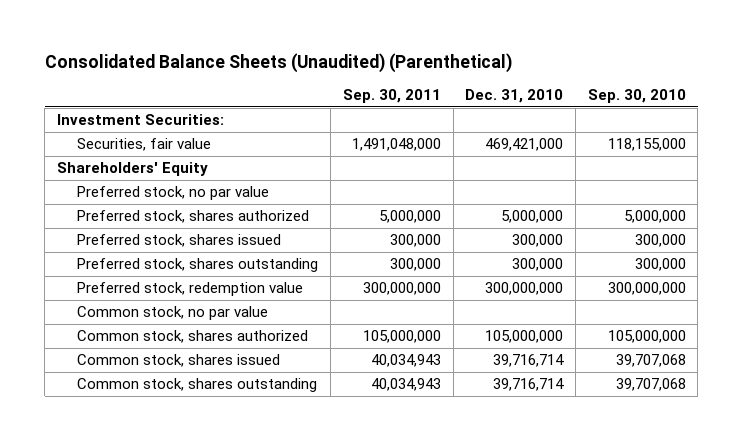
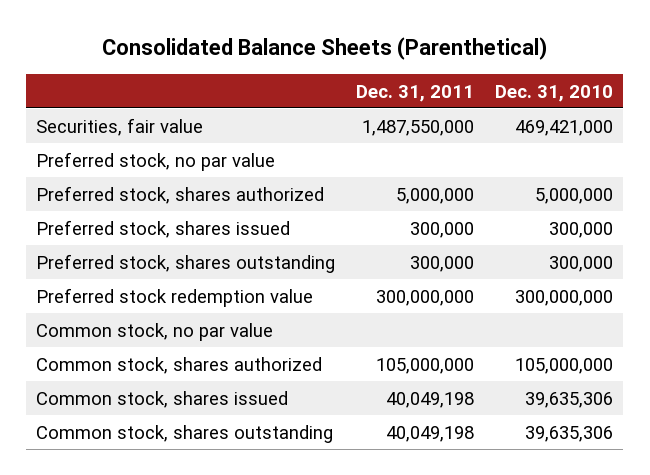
[44,52,512,73] Consolidated Balance Sheets (Unaudited) (Parenthetical) -> [101,37,547,61] Consolidated Balance Sheets (Parenthetical)
[342,89,441,104] Sep. 30, 2011 -> none
[587,89,686,104] Sep. 30, 2010 -> none
none -> [356,84,475,102] Dec. 31, 2011
[56,114,224,126] Investment Securities: -> none
[56,162,208,177] Shareholders' Equity -> none
[77,282,304,297] Preferred stock, redemption value -> [36,287,314,307] Preferred stock redemption value
[493,354,565,368] 39,716,714 -> [525,391,614,408] 39,635,306
[493,378,565,392] 39,716,714 -> [525,425,614,442] 39,635,306

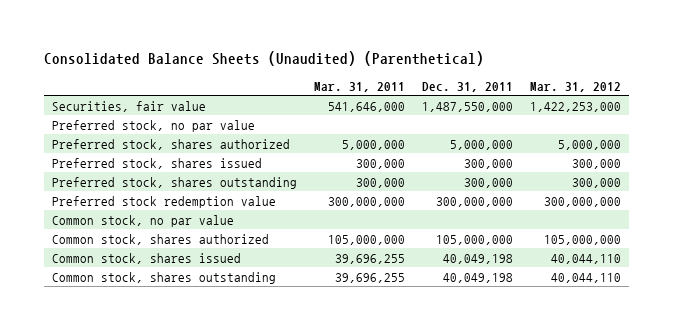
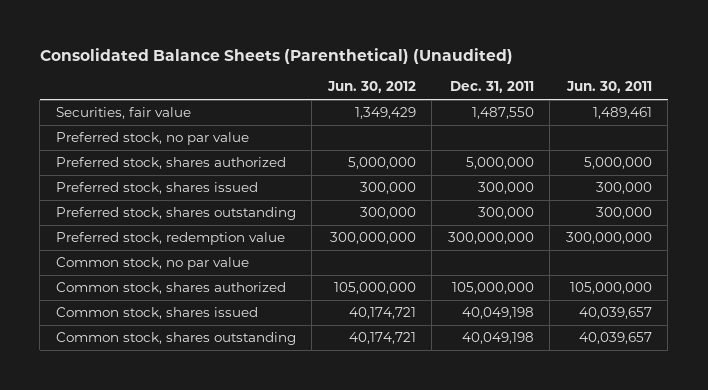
[43,51,484,67] Consolidated Balance Sheets (Unaudited) (Parenthetical) -> [39,47,513,64] Consolidated Balance Sheets (Parenthetical) (Unaudited)
[313,81,405,92] Mar. 31, 2011 -> none
[529,81,621,92] Mar. 31, 2012 -> none
none -> [326,81,416,94] Jun. 30, 2012
none -> [565,81,652,94] Jun. 30, 2011
[421,101,513,112] 1,487,550,000 -> [471,107,534,120] 1,487,550
[52,195,277,208] Preferred stock redemption value -> [55,232,285,246] Preferred stock, redemption value

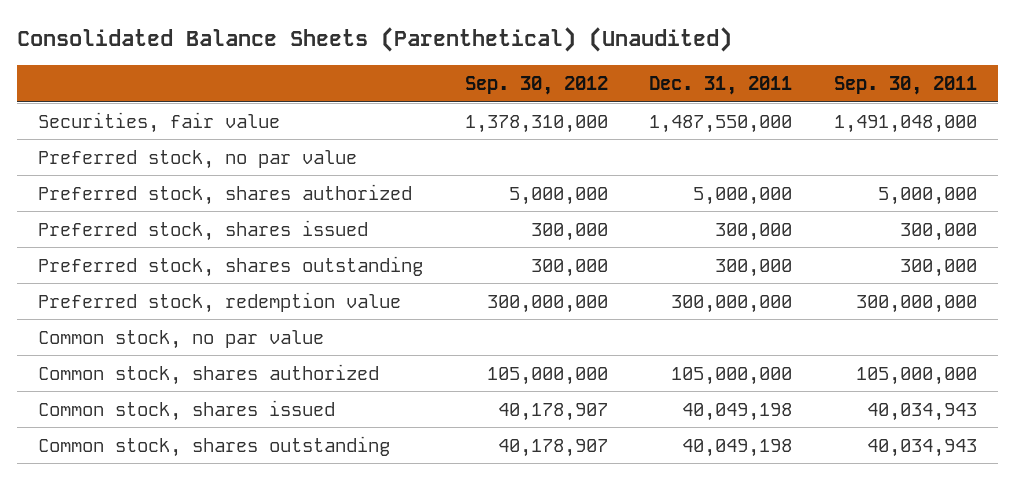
[326,81,416,94] Jun. 30, 2012 -> none
[565,81,652,94] Jun. 30, 2011 -> none
none -> [464,76,608,96] Sep. 30, 2012
none -> [834,76,978,96] Sep. 30, 2011
[471,107,534,120] 1,487,550 -> [649,114,793,133] 1,487,550,000

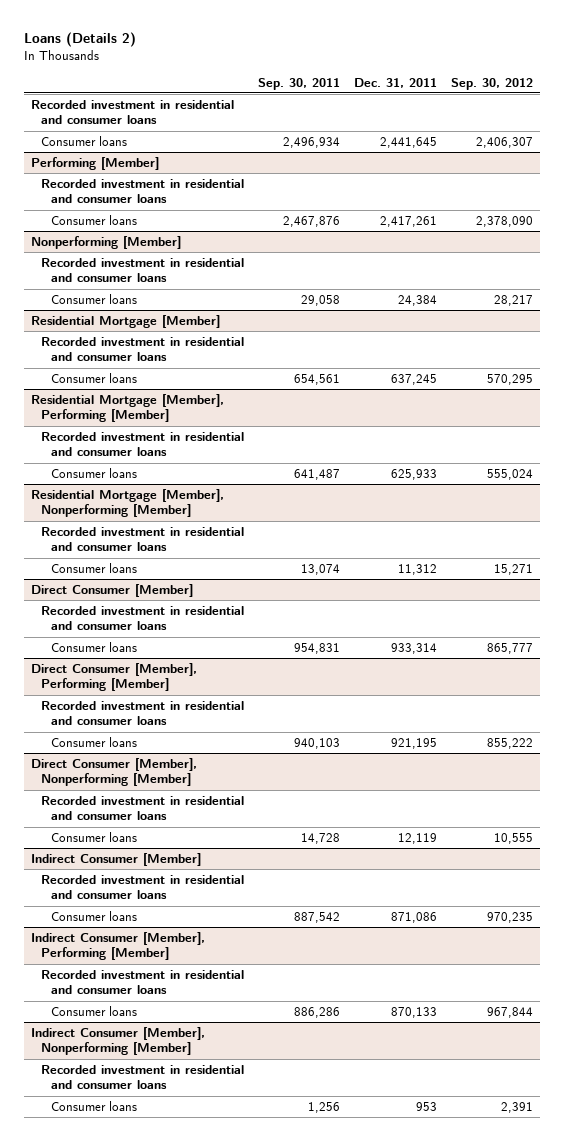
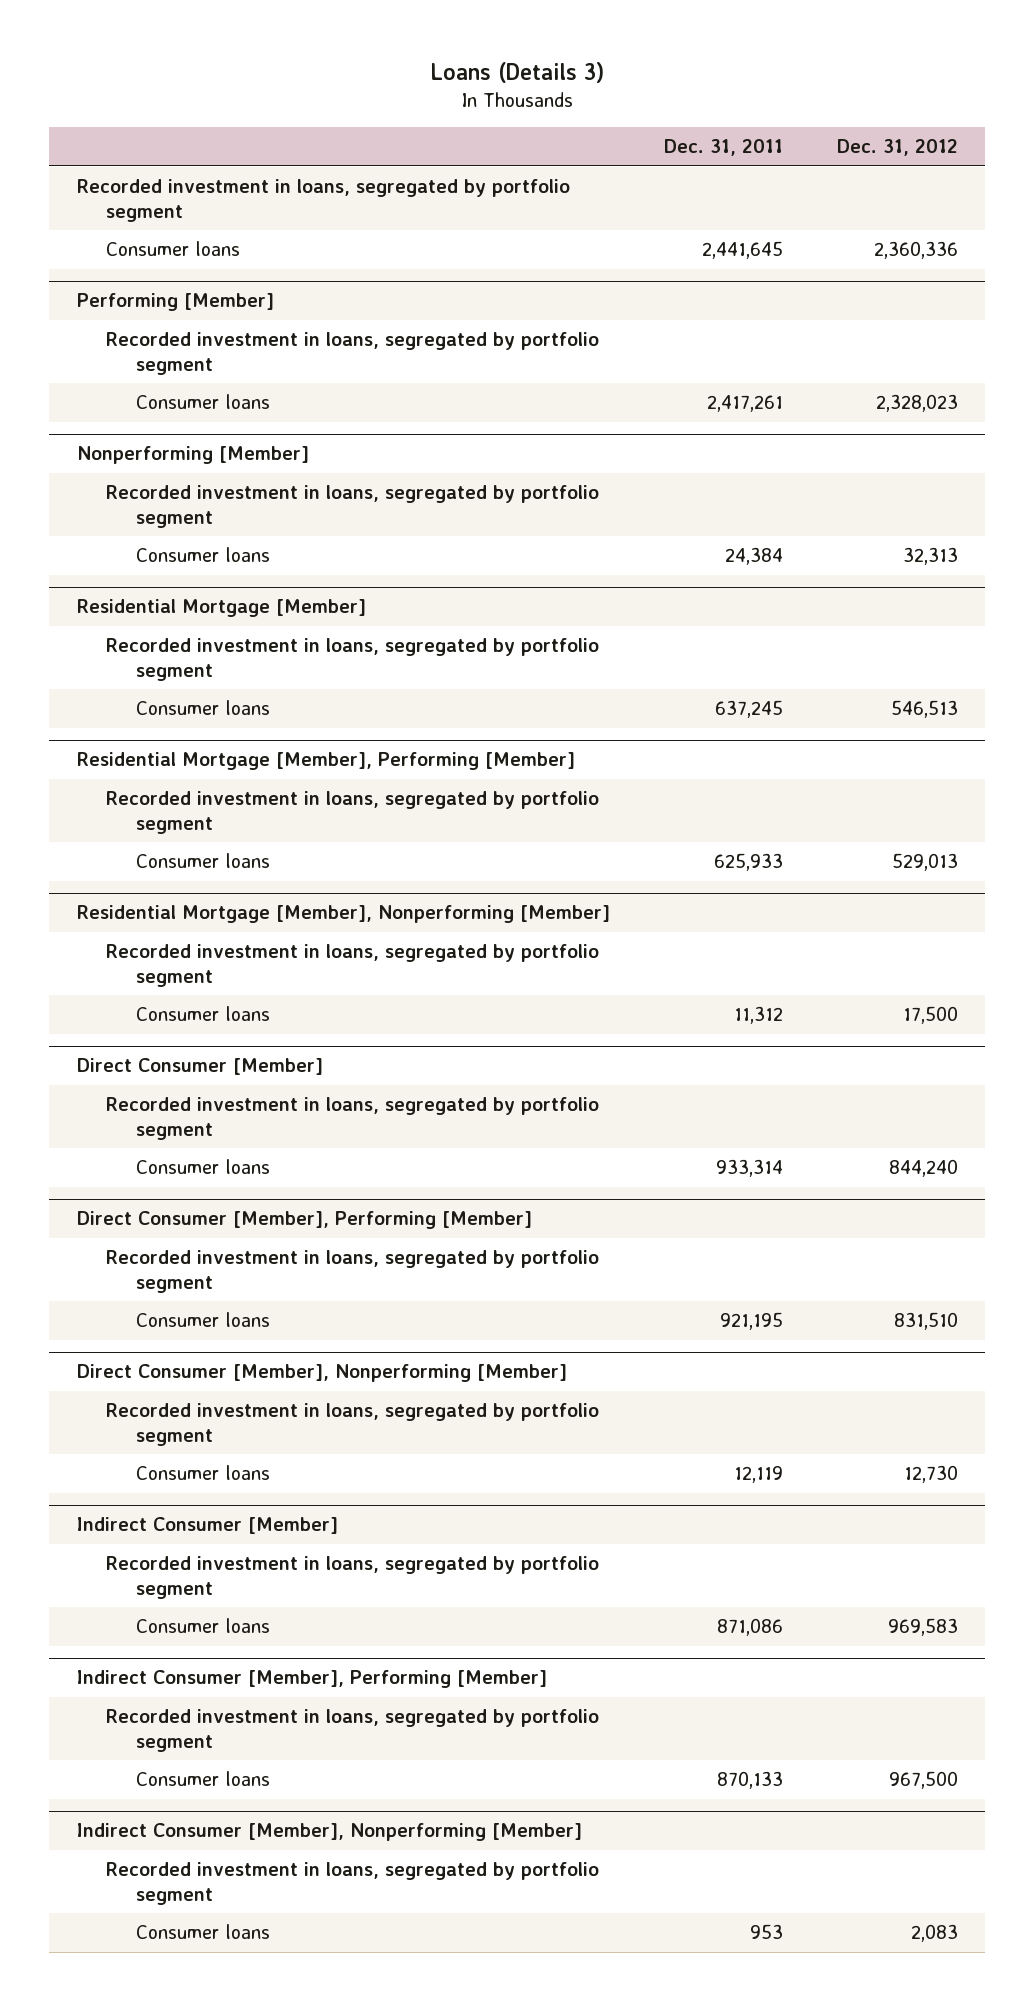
[23,32,136,48] Loans (Details 2) -> [430,62,605,84] Loans (Details 3)
[258,77,341,90] Sep. 30, 2011 -> none
[450,77,533,90] Sep. 30, 2012 -> none
none -> [836,139,958,157] Dec. 31, 2012
[30,99,234,125] Recorded investment in residential and consumer loans -> [76,179,570,222] Recorded investment in loans, segregated by portfolio segment
[41,178,245,204] Recorded investment in residential and consumer loans -> [106,332,600,375] Recorded investment in loans, segregated by portfolio segment
[41,257,245,283] Recorded investment in residential and consumer loans -> [106,485,600,528] Recorded investment in loans, segregated by portfolio segment
[41,336,245,362] Recorded investment in residential and consumer loans -> [106,638,600,681] Recorded investment in loans, segregated by portfolio segment
[41,431,245,457] Recorded investment in residential and consumer loans -> [106,791,600,834] Recorded investment in loans, segregated by portfolio segment
[41,526,245,552] Recorded investment in residential and consumer loans -> [106,944,600,987] Recorded investment in loans, segregated by portfolio segment
[41,605,245,631] Recorded investment in residential and consumer loans -> [106,1097,600,1140] Recorded investment in loans, segregated by portfolio segment
[41,700,245,726] Recorded investment in residential and consumer loans -> [106,1250,600,1293] Recorded investment in loans, segregated by portfolio segment
[41,795,245,821] Recorded investment in residential and consumer loans -> [106,1403,600,1446] Recorded investment in loans, segregated by portfolio segment
[41,874,245,900] Recorded investment in residential and consumer loans -> [106,1556,600,1599] Recorded investment in loans, segregated by portfolio segment
[41,969,245,995] Recorded investment in residential and consumer loans -> [106,1709,600,1752] Recorded investment in loans, segregated by portfolio segment
[41,1064,245,1090] Recorded investment in residential and consumer loans -> [106,1862,600,1905] Recorded investment in loans, segregated by portfolio segment

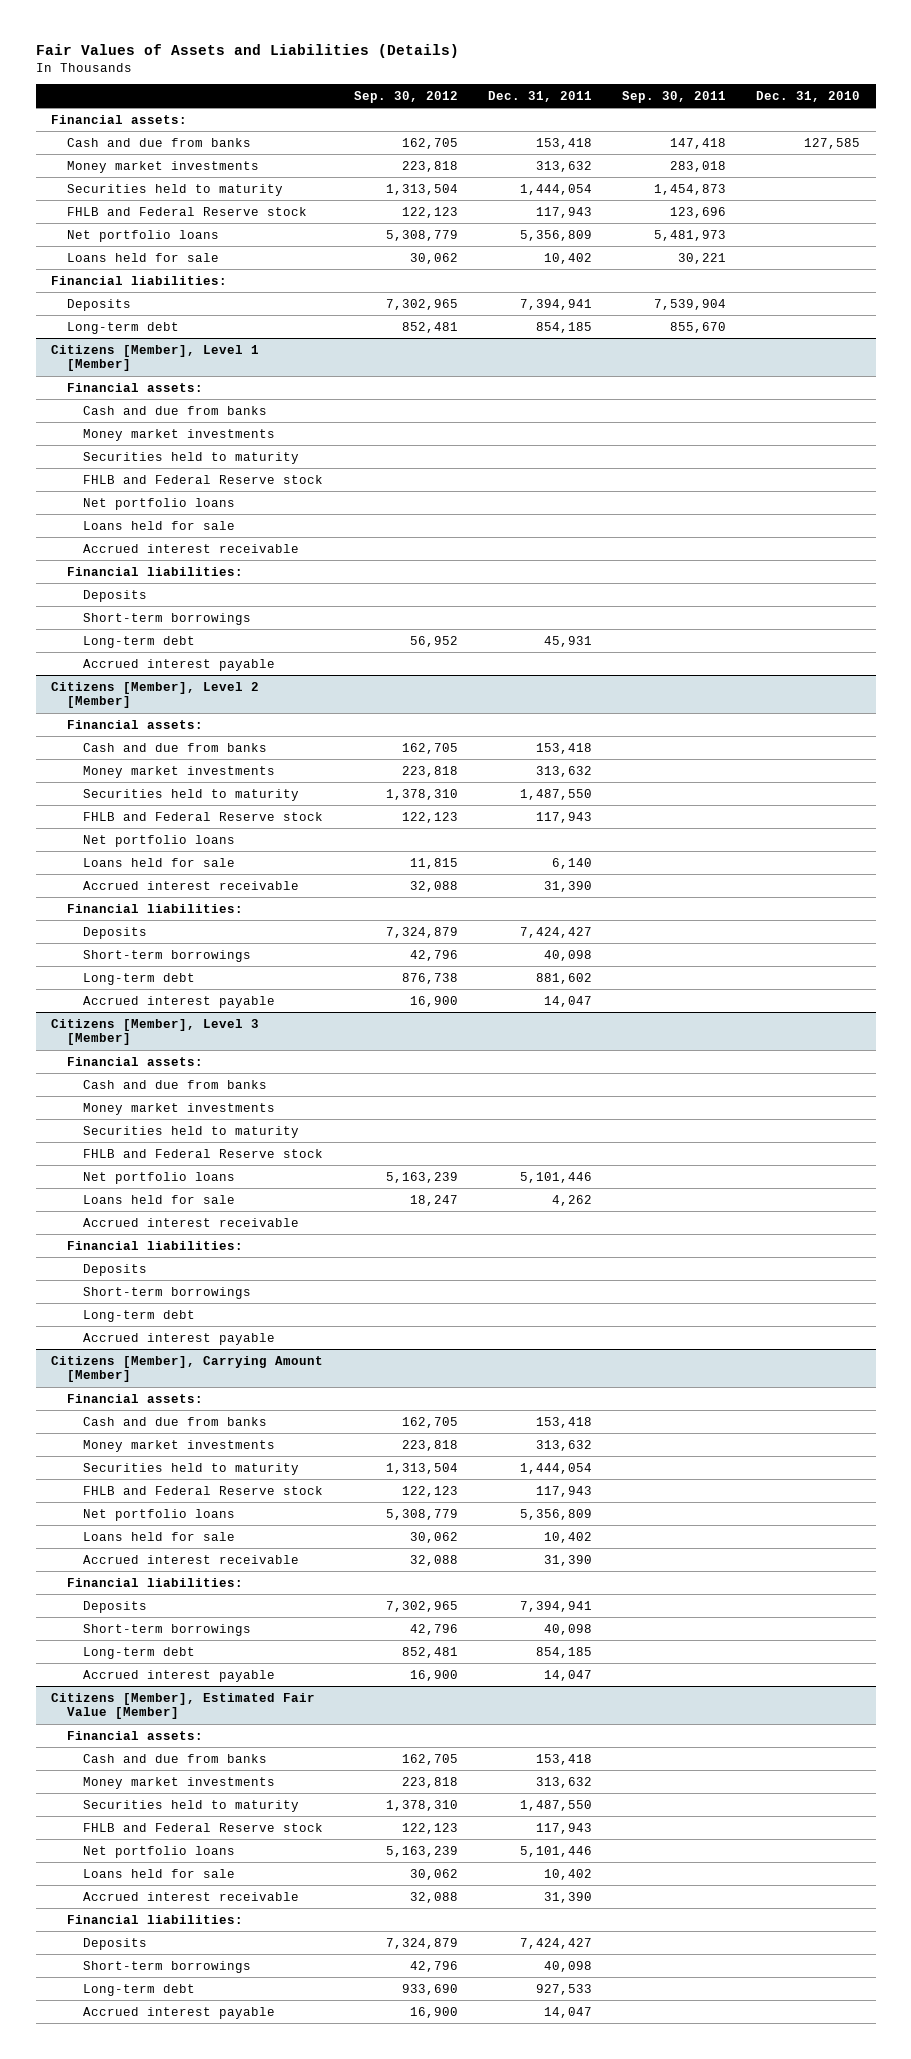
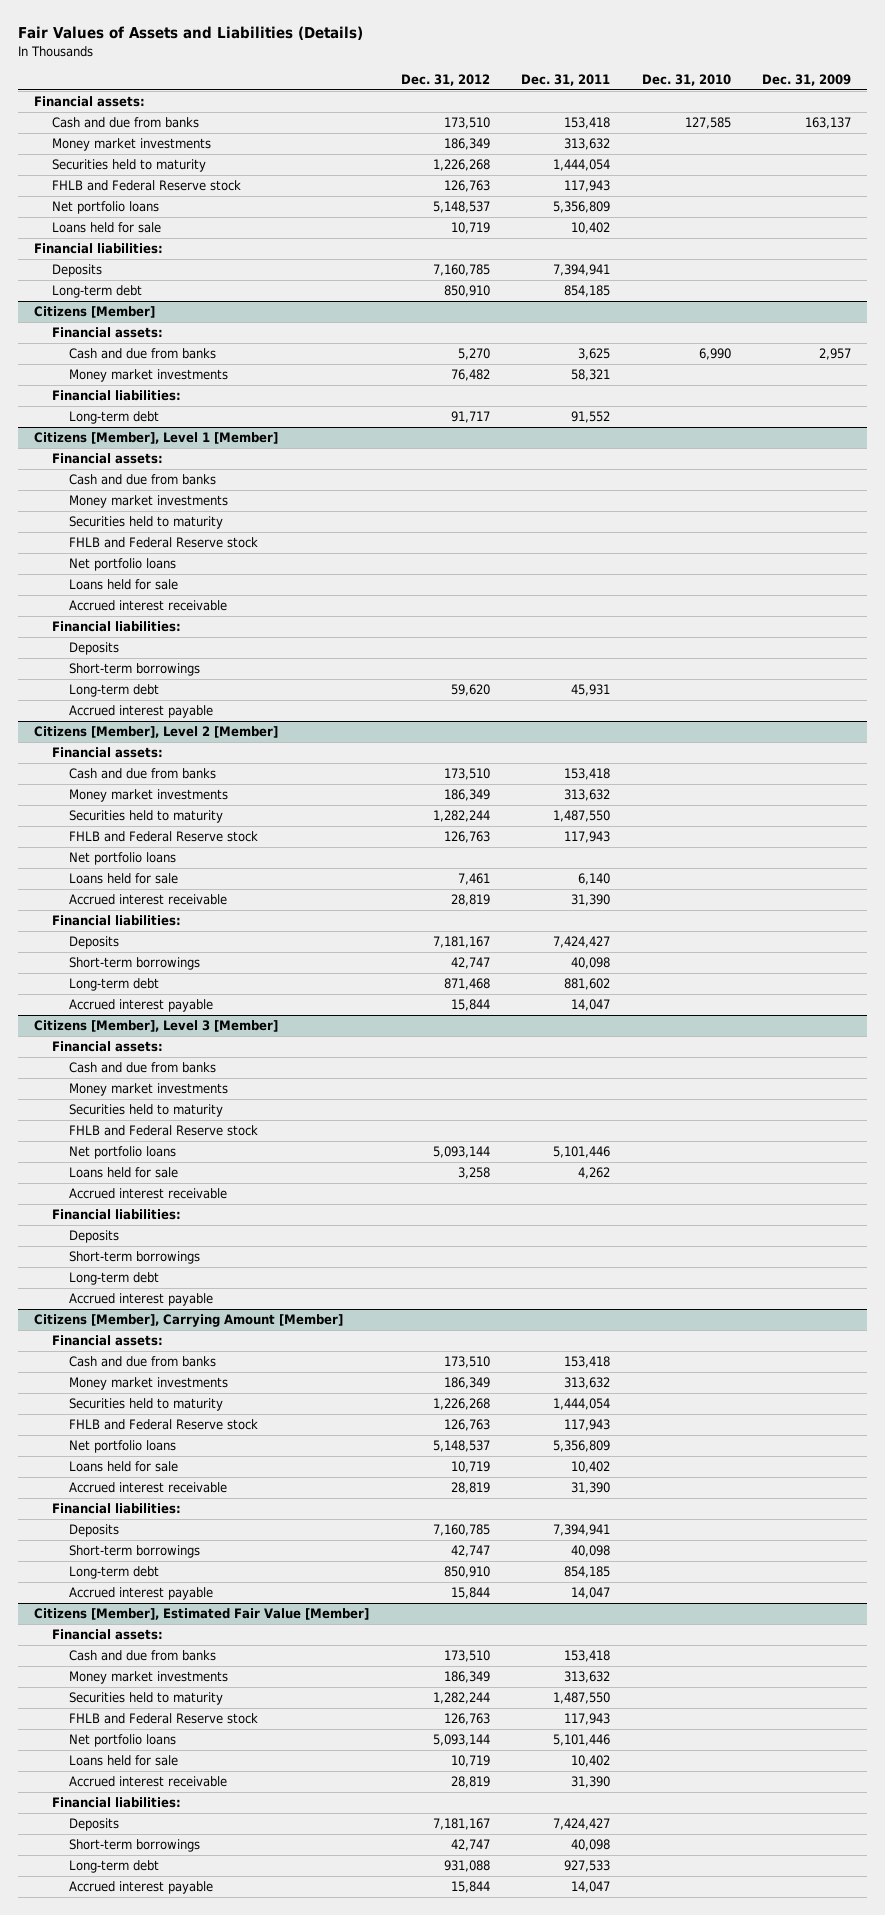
[353,90,458,103] Sep. 30, 2012 -> none
[622,90,727,103] Sep. 30, 2011 -> none
none -> [400,73,490,86] Dec. 31, 2012
none -> [762,73,852,86] Dec. 31, 2009
none -> [34,306,156,319] Citizens [Member]
none -> [51,327,163,339] Financial assets:
none -> [69,348,217,360] Cash and due from banks
none -> [69,369,229,383] Money market investments
none -> [51,390,181,402] Financial liabilities:
none -> [69,411,160,425] Long-term debt

